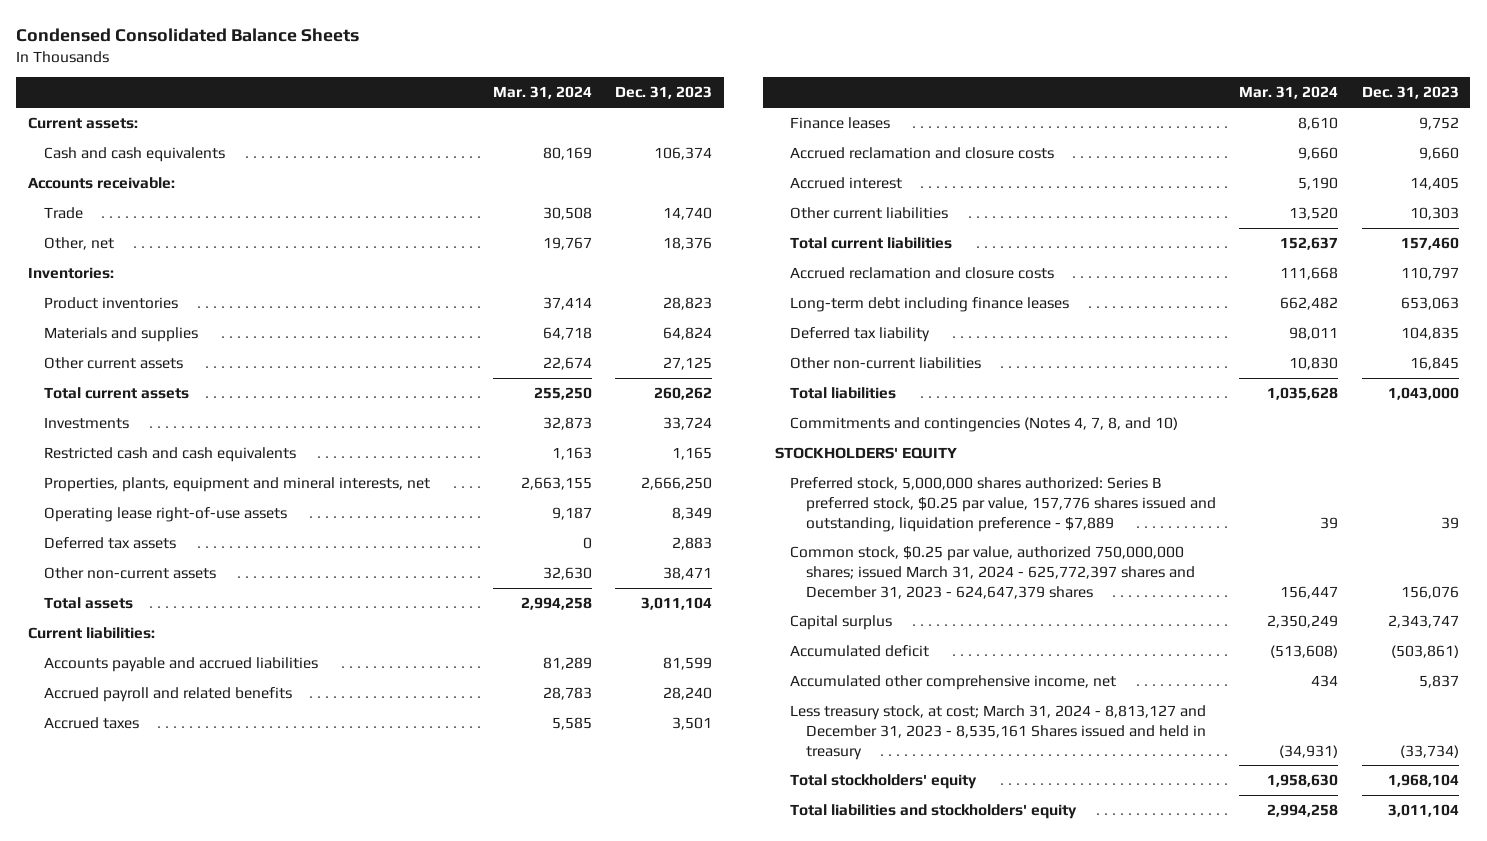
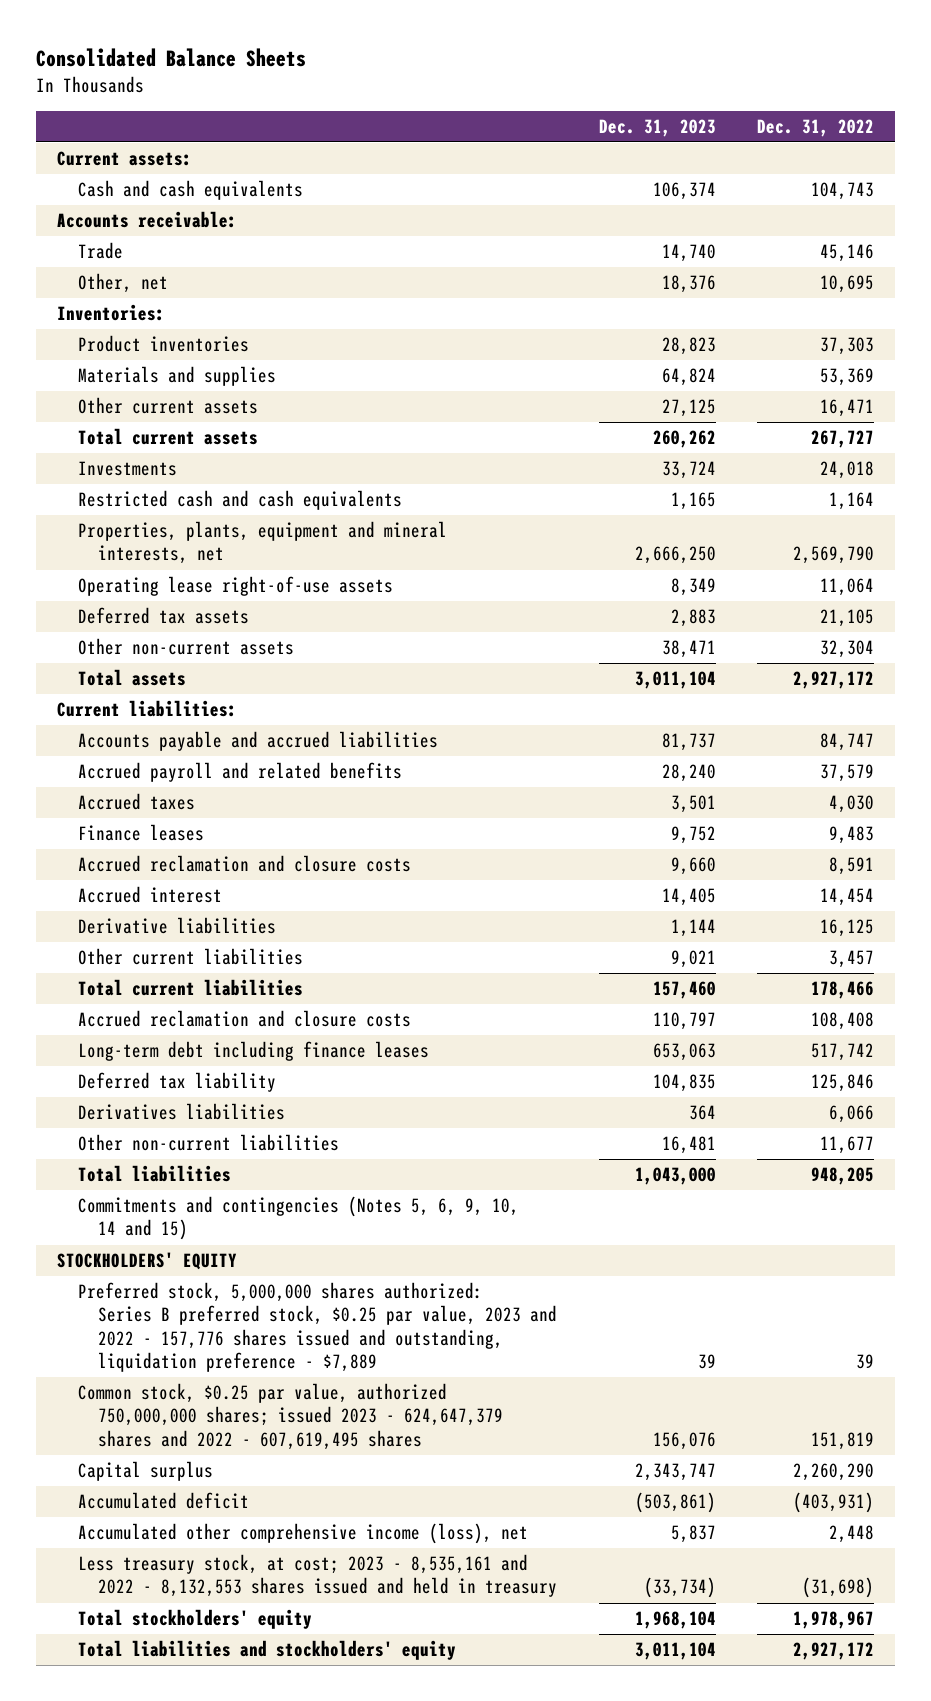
[16,27,360,42] Condensed Consolidated Balance Sheets -> [36,47,307,67] Consolidated Balance Sheets
[492,86,592,100] Mar. 31, 2024 -> none
none -> [757,118,875,137] Dec. 31, 2022
[663,656,713,670] 81,599 -> [661,733,716,752] 81,737
none -> [77,917,276,935] Derivative liabilities
[1409,206,1459,220] 10,303 -> [670,950,716,969] 9,021
none -> [77,1103,285,1121] Derivatives liabilities
[1409,356,1459,370] 16,845 -> [661,1136,716,1155] 16,481
[790,416,1179,432] Commitments and contingencies (Notes 4, 7, 8, and 10) -> [77,1196,519,1241] Commitments and contingencies (Notes 5, 6, 9, 10, 14 and 15)
[790,476,1217,532] Preferred stock, 5,000,000 shares authorized: Series B preferred stock, $0.25 par value, 157,776 shares issued and outstanding, liquidation preference - $7,889 -> [77,1282,558,1372] Preferred stock, 5,000,000 shares authorized: Series B preferred stock, $0.25 par value, 2023 and 2022 - 157,776 shares issued and outstanding, liquidation preference - $7,889
[790,545,1196,599] Common stock, $0.25 par value, authorized 750,000,000 shares; issued March 31, 2024 - 625,772,397 shares and December 31, 2023 - 624,647,379 shares -> [77,1383,504,1450] Common stock, $0.25 par value, authorized 750,000,000 shares; issued 2023 - 624,647,379 shares and 2022 - 607,619,495 shares
[790,674,1117,690] Accumulated other comprehensive income, net -> [77,1523,528,1545] Accumulated other comprehensive income (loss), net
[790,704,1207,760] Less treasury stock, at cost; March 31, 2024 - 8,813,127 and December 31, 2023 - 8,535,161 Shares issued and held in treasury -> [77,1554,558,1598] Less treasury stock, at cost; 2023 - 8,535,161 and 2022 - 8,132,553 shares issued and held in treasury

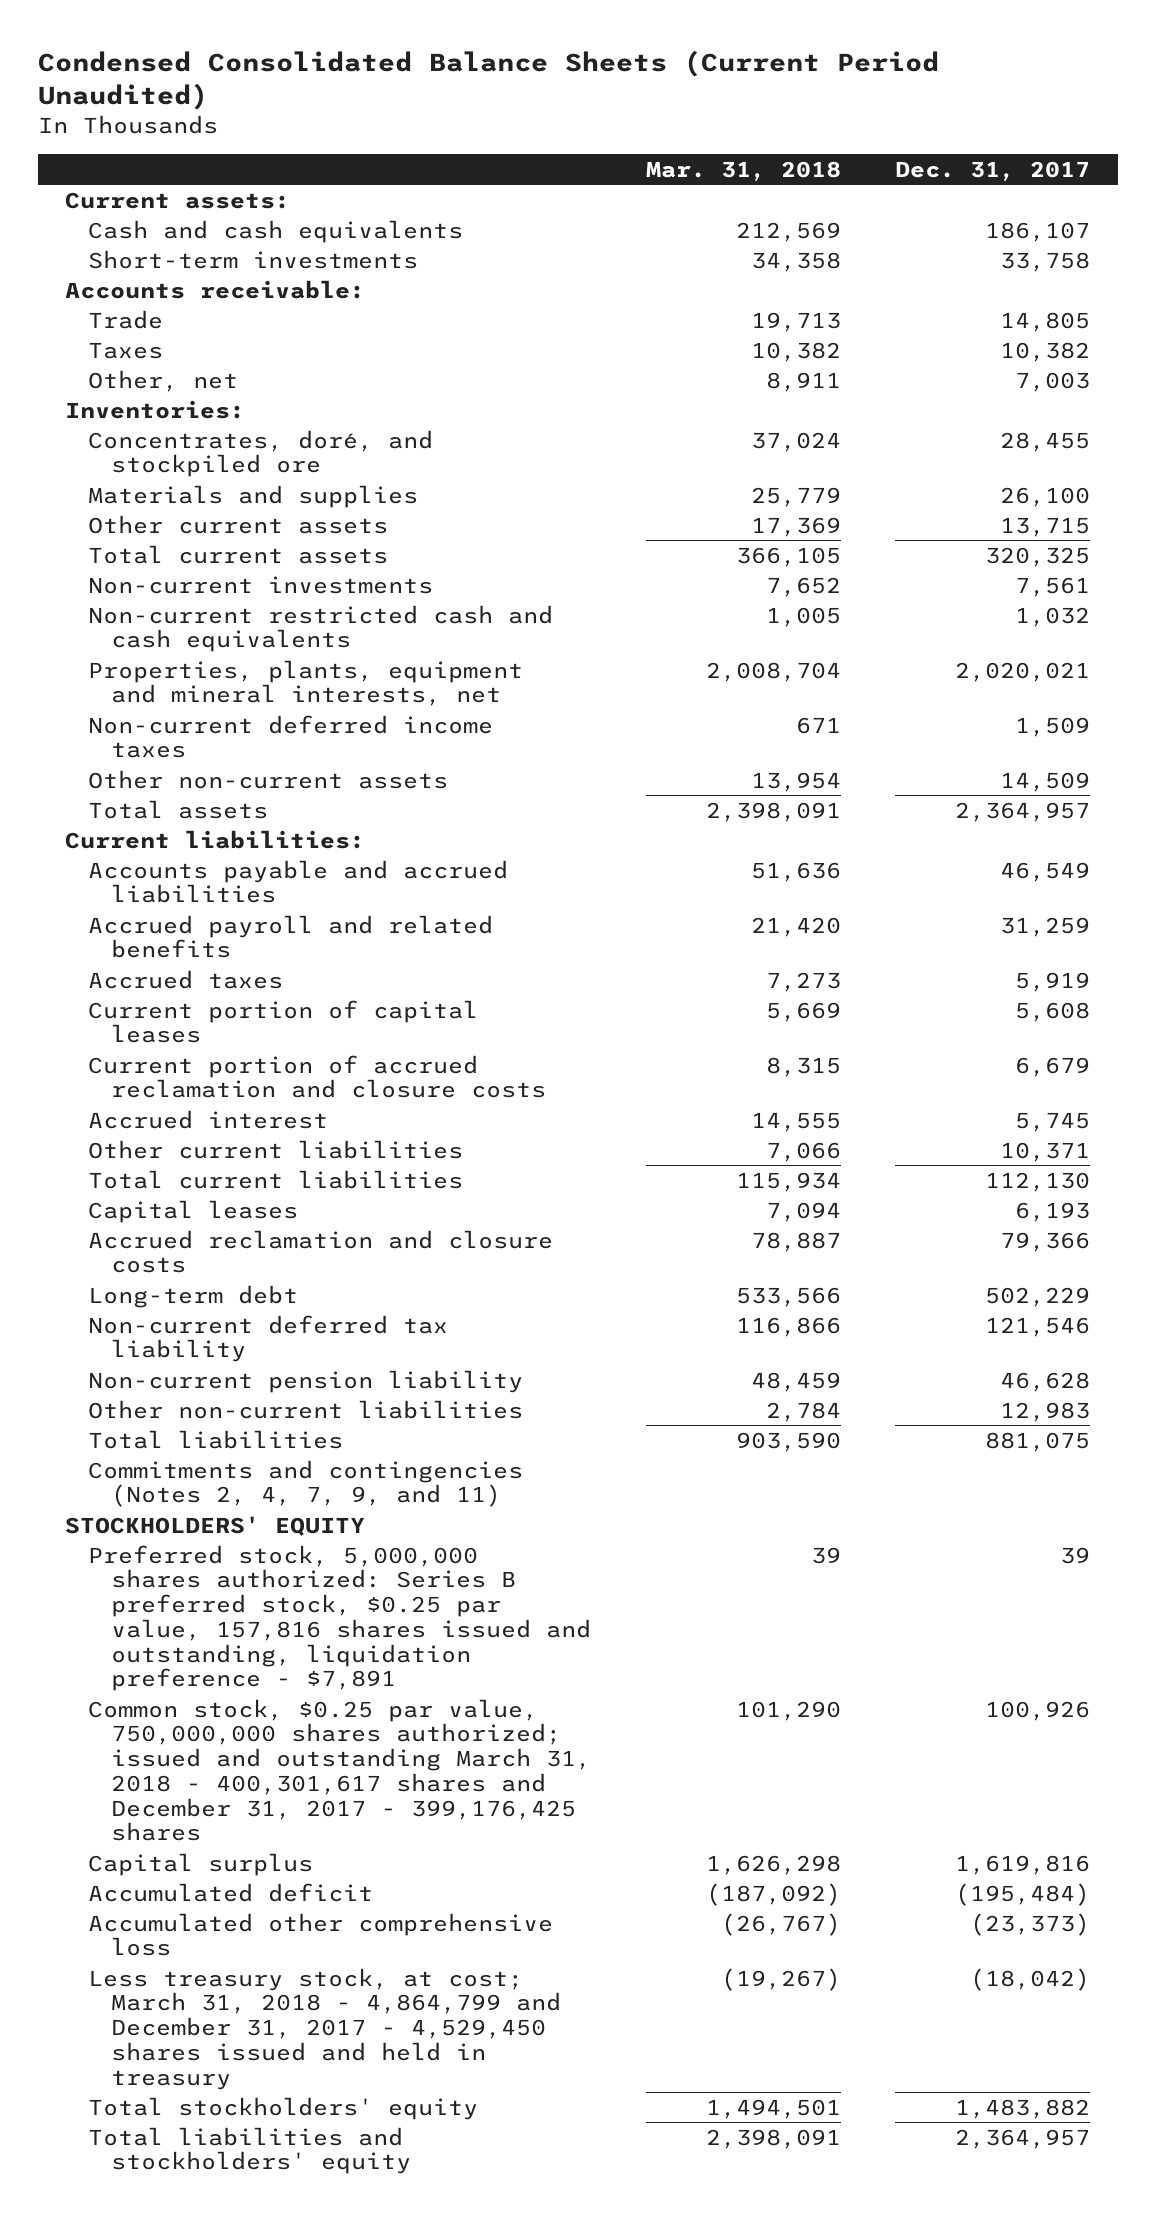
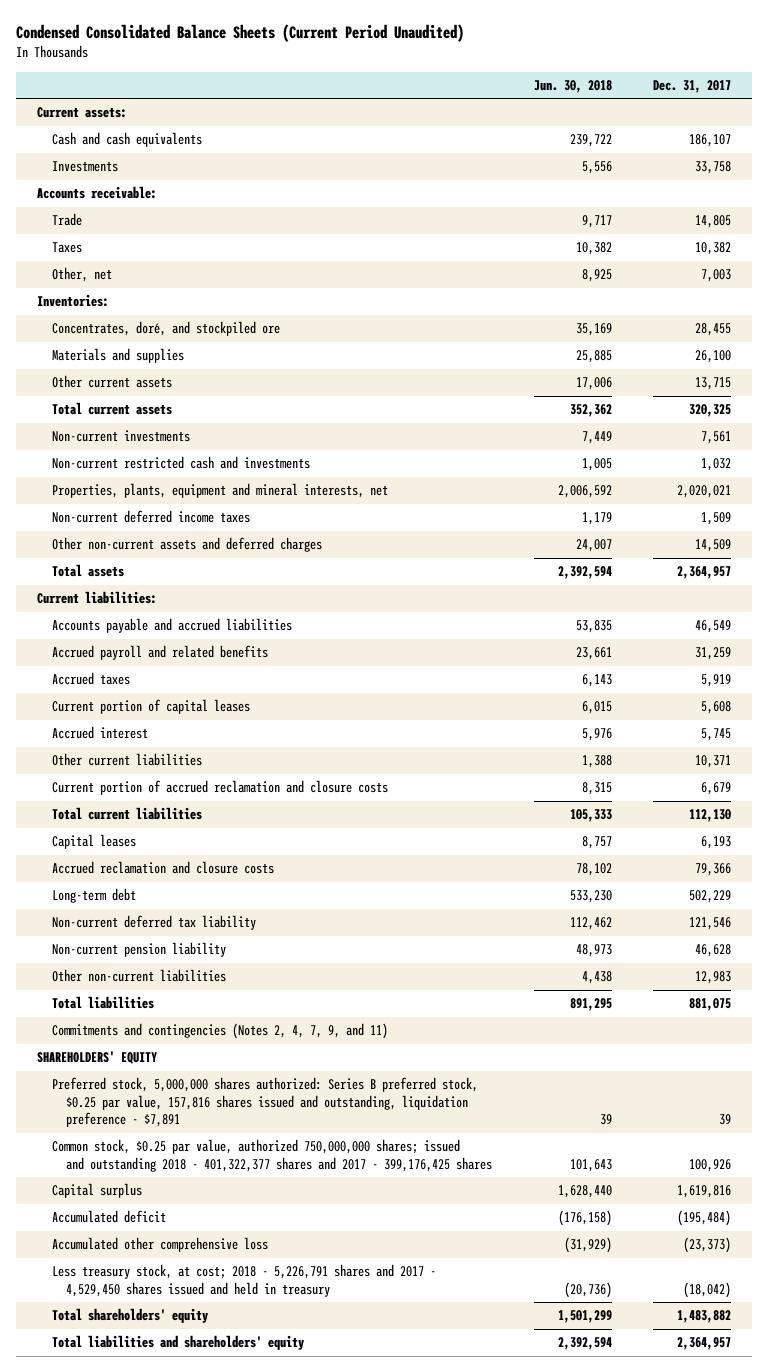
[645,160,841,181] Mar. 31, 2018 -> none
none -> [533,79,612,93] Jun. 30, 2018
[88,249,419,269] Short-term investments -> [51,161,118,173] Investments
[88,604,554,653] Non-current restricted cash and cash equivalents -> [51,456,310,470] Non-current restricted cash and investments
[88,769,449,789] Other non-current assets -> [51,537,322,553] Other non-current assets and deferred charges
[88,1054,547,1099] Current portion of accrued reclamation and closure costs -> [51,780,388,796] Current portion of accrued reclamation and closure costs
[64,1515,365,1536] STOCKHOLDERS' EQUITY -> [37,1051,158,1065] SHAREHOLDERS' EQUITY
[88,1698,592,1842] Common stock, $0.25 par value, 750,000,000 shares authorized; issued and outstanding March 31, 2018 - 400,301,617 shares and December 31, 2017 - 399,176,425 shares -> [51,1139,493,1172] Common stock, $0.25 par value, authorized 750,000,000 shares; issued and outstanding 2018 - 401,322,377 shares and 2017 - 399,176,425 shares
[88,1967,562,2090] Less treasury stock, at cost; March 31, 2018 - 4,864,799 and December 31, 2017 - 4,529,450 shares issued and held in treasury -> [51,1264,436,1297] Less treasury stock, at cost; 2018 - 5,226,791 shares and 2017 - 4,529,450 shares issued and held in treasury
[88,2096,479,2120] Total stockholders' equity -> [51,1308,208,1324] Total shareholders' equity
[88,2126,412,2175] Total liabilities and stockholders' equity -> [51,1335,304,1351] Total liabilities and shareholders' equity

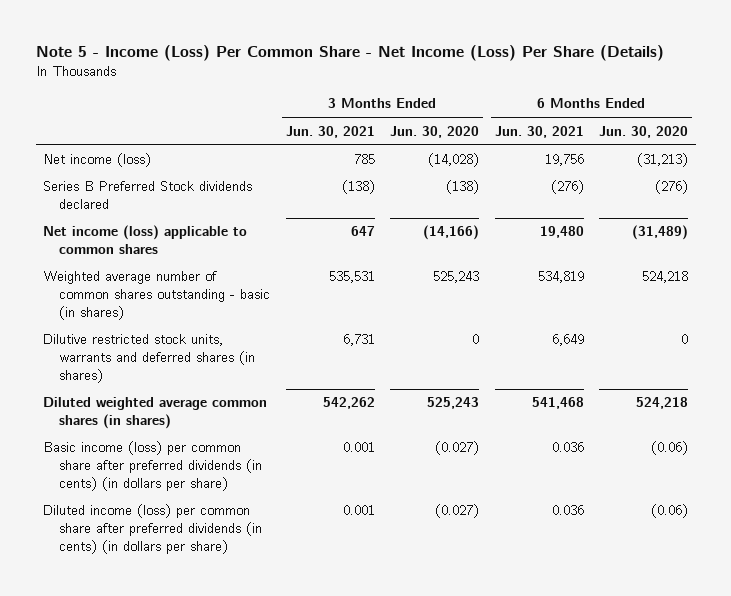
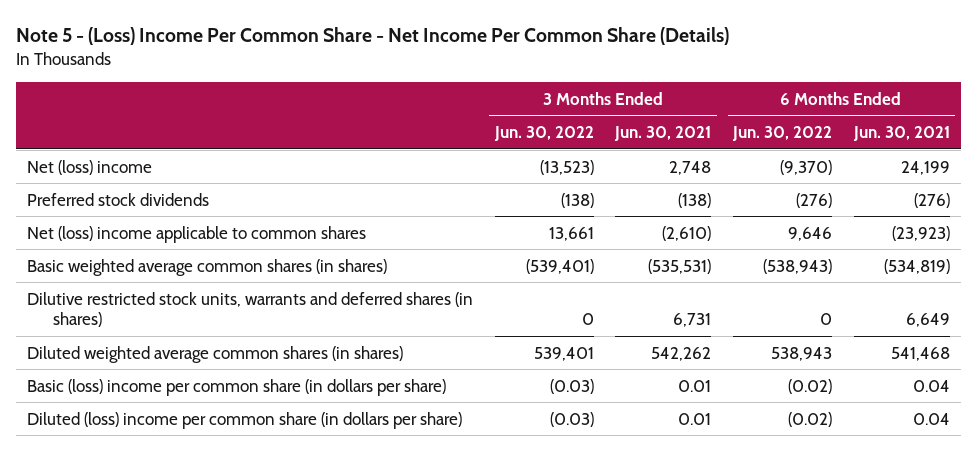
[35,45,664,62] Note 5 - Income (Loss) Per Common Share - Net Income (Loss) Per Share (Details) -> [15,27,729,46] Note 5 - (Loss) Income Per Common Share - Net Income Per Common Share (Details)
[390,125,480,138] Jun. 30, 2020 -> none
[598,125,688,138] Jun. 30, 2020 -> none
none -> [493,126,594,142] Jun. 30, 2022
none -> [731,126,832,142] Jun. 30, 2022
[43,153,152,168] Net income (loss) -> [26,159,152,175] Net (loss) income
[353,154,375,165] 785 -> [669,160,712,175] 2,748
[544,154,584,167] 19,756 -> [900,160,950,175] 24,199
[43,181,253,210] Series B Preferred Stock dividends declared -> [26,192,209,206] Preferred stock dividends
[43,225,248,255] Net income (loss) applicable to common shares -> [26,225,366,243] Net (loss) income applicable to common shares
[350,226,375,237] 647 -> [662,225,712,241] (2,610)
[539,226,584,239] 19,480 -> [891,225,950,241] (23,923)
[43,271,271,320] Weighted average number of common shares outstanding - basic (in shares) -> [26,258,387,276] Basic weighted average common shares (in shares)
[328,271,375,284] 535,531 -> [648,258,712,274] (535,531)
[537,271,584,284] 534,819 -> [883,258,950,274] (534,819)
[43,441,263,491] Basic income (loss) per common share after preferred dividends (in cents) (in dollars per share) -> [26,378,446,396] Basic (loss) income per common share (in dollars per share)
[342,442,375,453] 0.001 -> [678,379,712,392] 0.01
[551,442,584,453] 0.036 -> [912,379,950,392] 0.04
[43,504,263,554] Diluted income (loss) per common share after preferred dividends (in cents) (in dollars per share) -> [26,411,462,429] Diluted (loss) income per common share (in dollars per share)
[342,505,375,516] 0.001 -> [678,412,712,425] 0.01
[551,505,584,516] 0.036 -> [912,412,950,425] 0.04

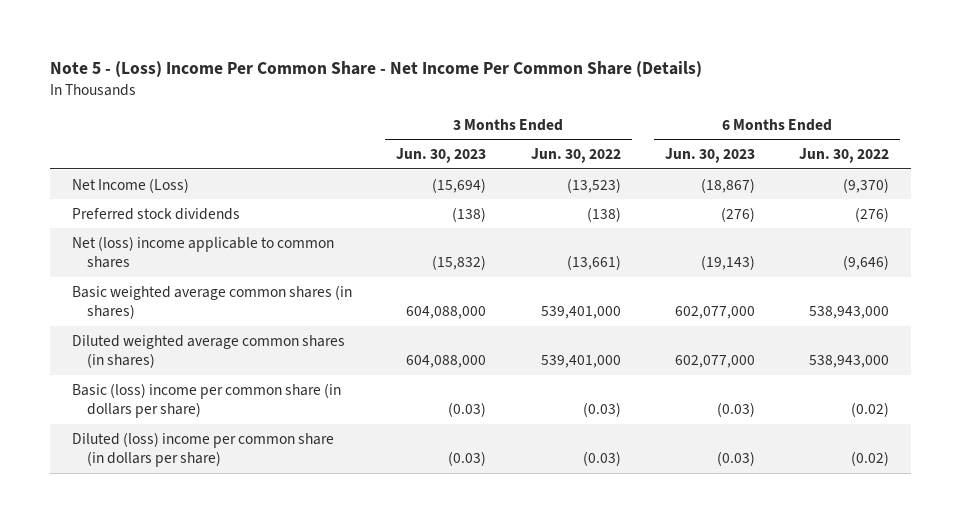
[614,126,712,142] Jun. 30, 2021 -> none
[852,126,950,142] Jun. 30, 2021 -> none
none -> [396,147,487,163] Jun. 30, 2023
none -> [664,147,755,163] Jun. 30, 2023
[26,159,152,175] Net (loss) income -> [72,177,190,193] Net Income (Loss)
[26,291,473,328] Dilutive restricted stock units, warrants and deferred shares (in shares) -> none
[548,226,594,241] 13,661 -> [566,255,621,271] (13,661)
[787,226,832,241] 9,646 -> [842,255,889,271] (9,646)
[525,258,594,274] (539,401) -> [540,306,621,320] 539,401,000
[762,258,832,274] (538,943) -> [808,306,889,320] 538,943,000
[533,346,594,361] 539,401 -> [540,355,621,369] 539,401,000
[770,346,832,361] 538,943 -> [808,355,889,369] 538,943,000

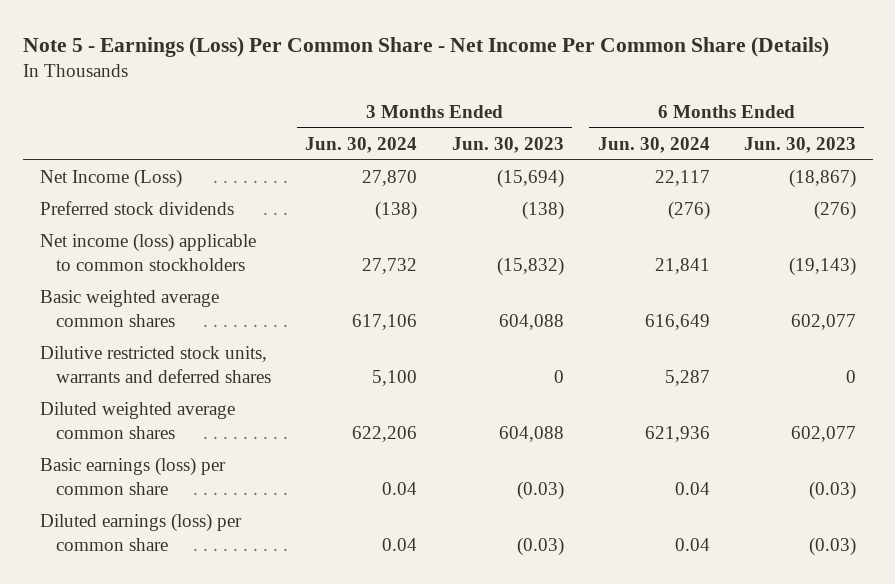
[50,61,703,78] Note 5 - (Loss) Income Per Common Share - Net Income Per Common Share (Details) -> [22,36,829,57] Note 5 - Earnings (Loss) Per Common Share - Net Income Per Common Share (Details)
[530,147,621,163] Jun. 30, 2022 -> none
[798,147,889,163] Jun. 30, 2022 -> none
none -> [305,136,418,153] Jun. 30, 2024
none -> [597,136,710,153] Jun. 30, 2024
[72,235,335,269] Net (loss) income applicable to common shares -> [39,233,256,272] Net income (loss) applicable to common stockholders
[72,284,353,320] Basic weighted average common shares (in shares) -> [39,290,219,328] Basic weighted average common shares
[406,306,487,320] 604,088,000 -> [498,314,564,331] 604,088
[674,306,755,320] 602,077,000 -> [790,314,856,331] 602,077
none -> [39,346,272,384] Dilutive restricted stock units, warrants and deferred shares
[72,334,346,369] Diluted weighted average common shares (in shares) -> [39,402,235,440] Diluted weighted average common shares
[406,355,487,369] 604,088,000 -> [498,426,564,443] 604,088
[674,355,755,369] 602,077,000 -> [790,426,856,443] 602,077
[72,382,342,419] Basic (loss) income per common share (in dollars per share) -> [39,457,226,496] Basic earnings (loss) per common share
[72,431,335,468] Diluted (loss) income per common share (in dollars per share) -> [39,513,242,552] Diluted earnings (loss) per common share

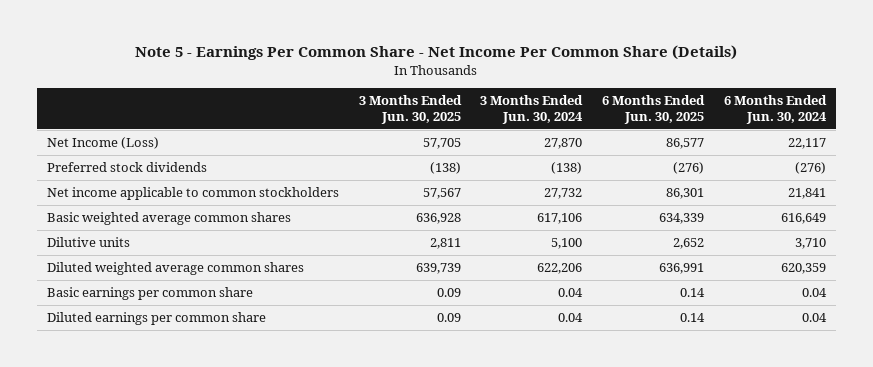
[22,36,829,57] Note 5 - Earnings (Loss) Per Common Share - Net Income Per Common Share (Details) -> [135,45,738,61] Note 5 - Earnings Per Common Share - Net Income Per Common Share (Details)
[451,136,564,153] Jun. 30, 2023 -> none
[743,136,856,153] Jun. 30, 2023 -> none
none -> [358,95,462,125] 3 Months Ended Jun. 30, 2025
none -> [601,95,705,125] 6 Months Ended Jun. 30, 2025
[39,233,256,272] Net income (loss) applicable to common stockholders -> [46,187,339,201] Net income applicable to common stockholders
[39,346,272,384] Dilutive restricted stock units, warrants and deferred shares -> [46,237,130,248] Dilutive units
[664,370,710,387] 5,287 -> [794,238,826,250] 3,710
[644,426,710,443] 621,936 -> [780,263,826,275] 620,359
[39,457,226,496] Basic earnings (loss) per common share -> [46,287,253,301] Basic earnings per common share
[39,513,242,552] Diluted earnings (loss) per common share -> [46,312,266,326] Diluted earnings per common share

